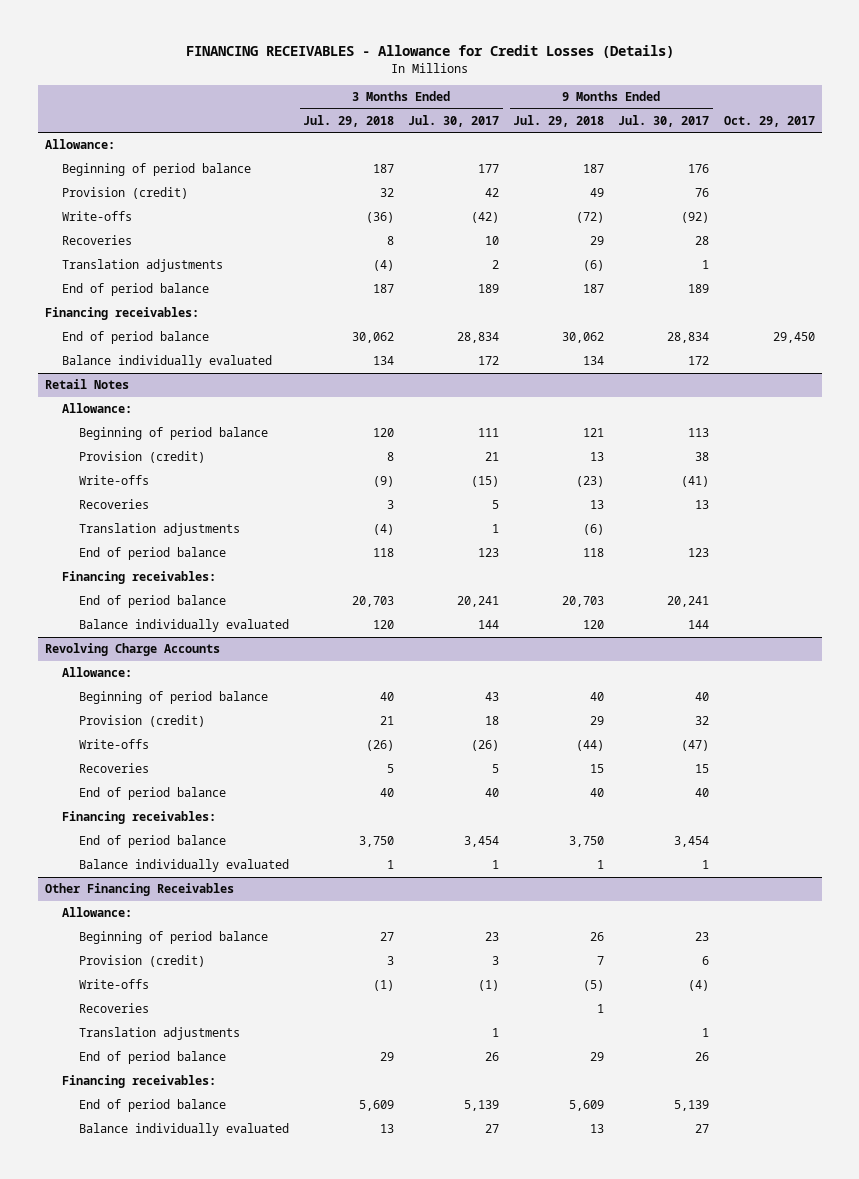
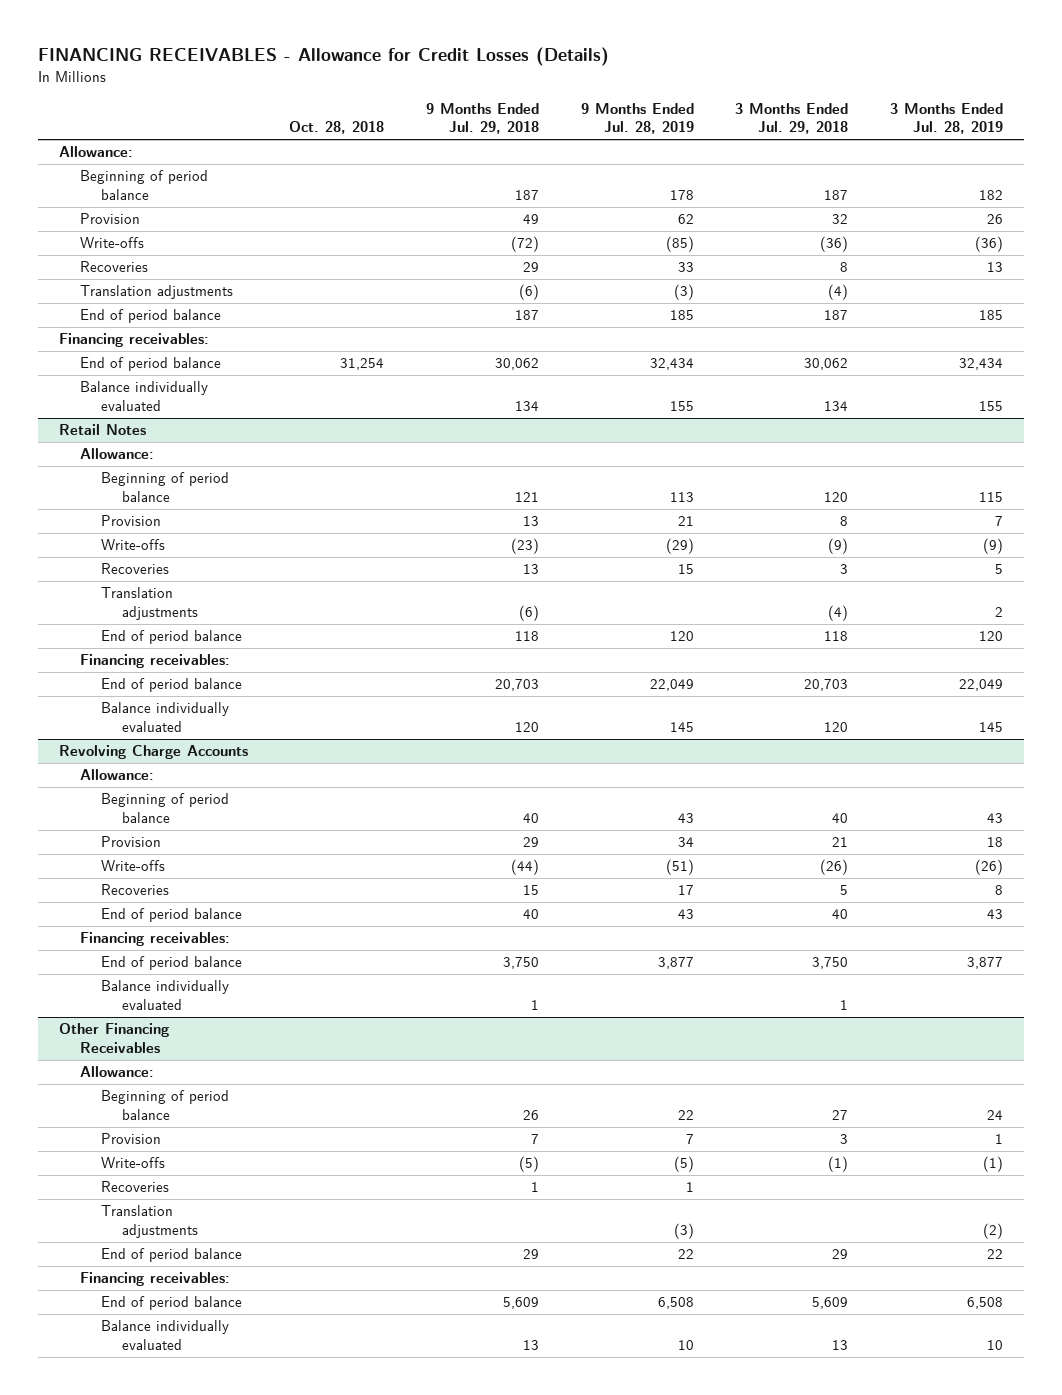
[408,114,500,127] Jul. 30, 2017 -> none
[618,114,710,127] Jul. 30, 2017 -> none
[723,115,815,127] Oct. 29, 2017 -> none
none -> [289,121,385,135] Oct. 28, 2018
none -> [580,103,694,135] 9 Months Ended Jul. 28, 2019
none -> [889,103,1003,135] 3 Months Ended Jul. 28, 2019
[61,187,188,200] Provision (credit) -> [79,213,140,225] Provision
[79,451,206,464] Provision (credit) -> [101,515,162,527] Provision
[79,715,206,728] Provision (credit) -> [101,836,162,848] Provision
[79,955,206,968] Provision (credit) -> [101,1133,162,1145] Provision

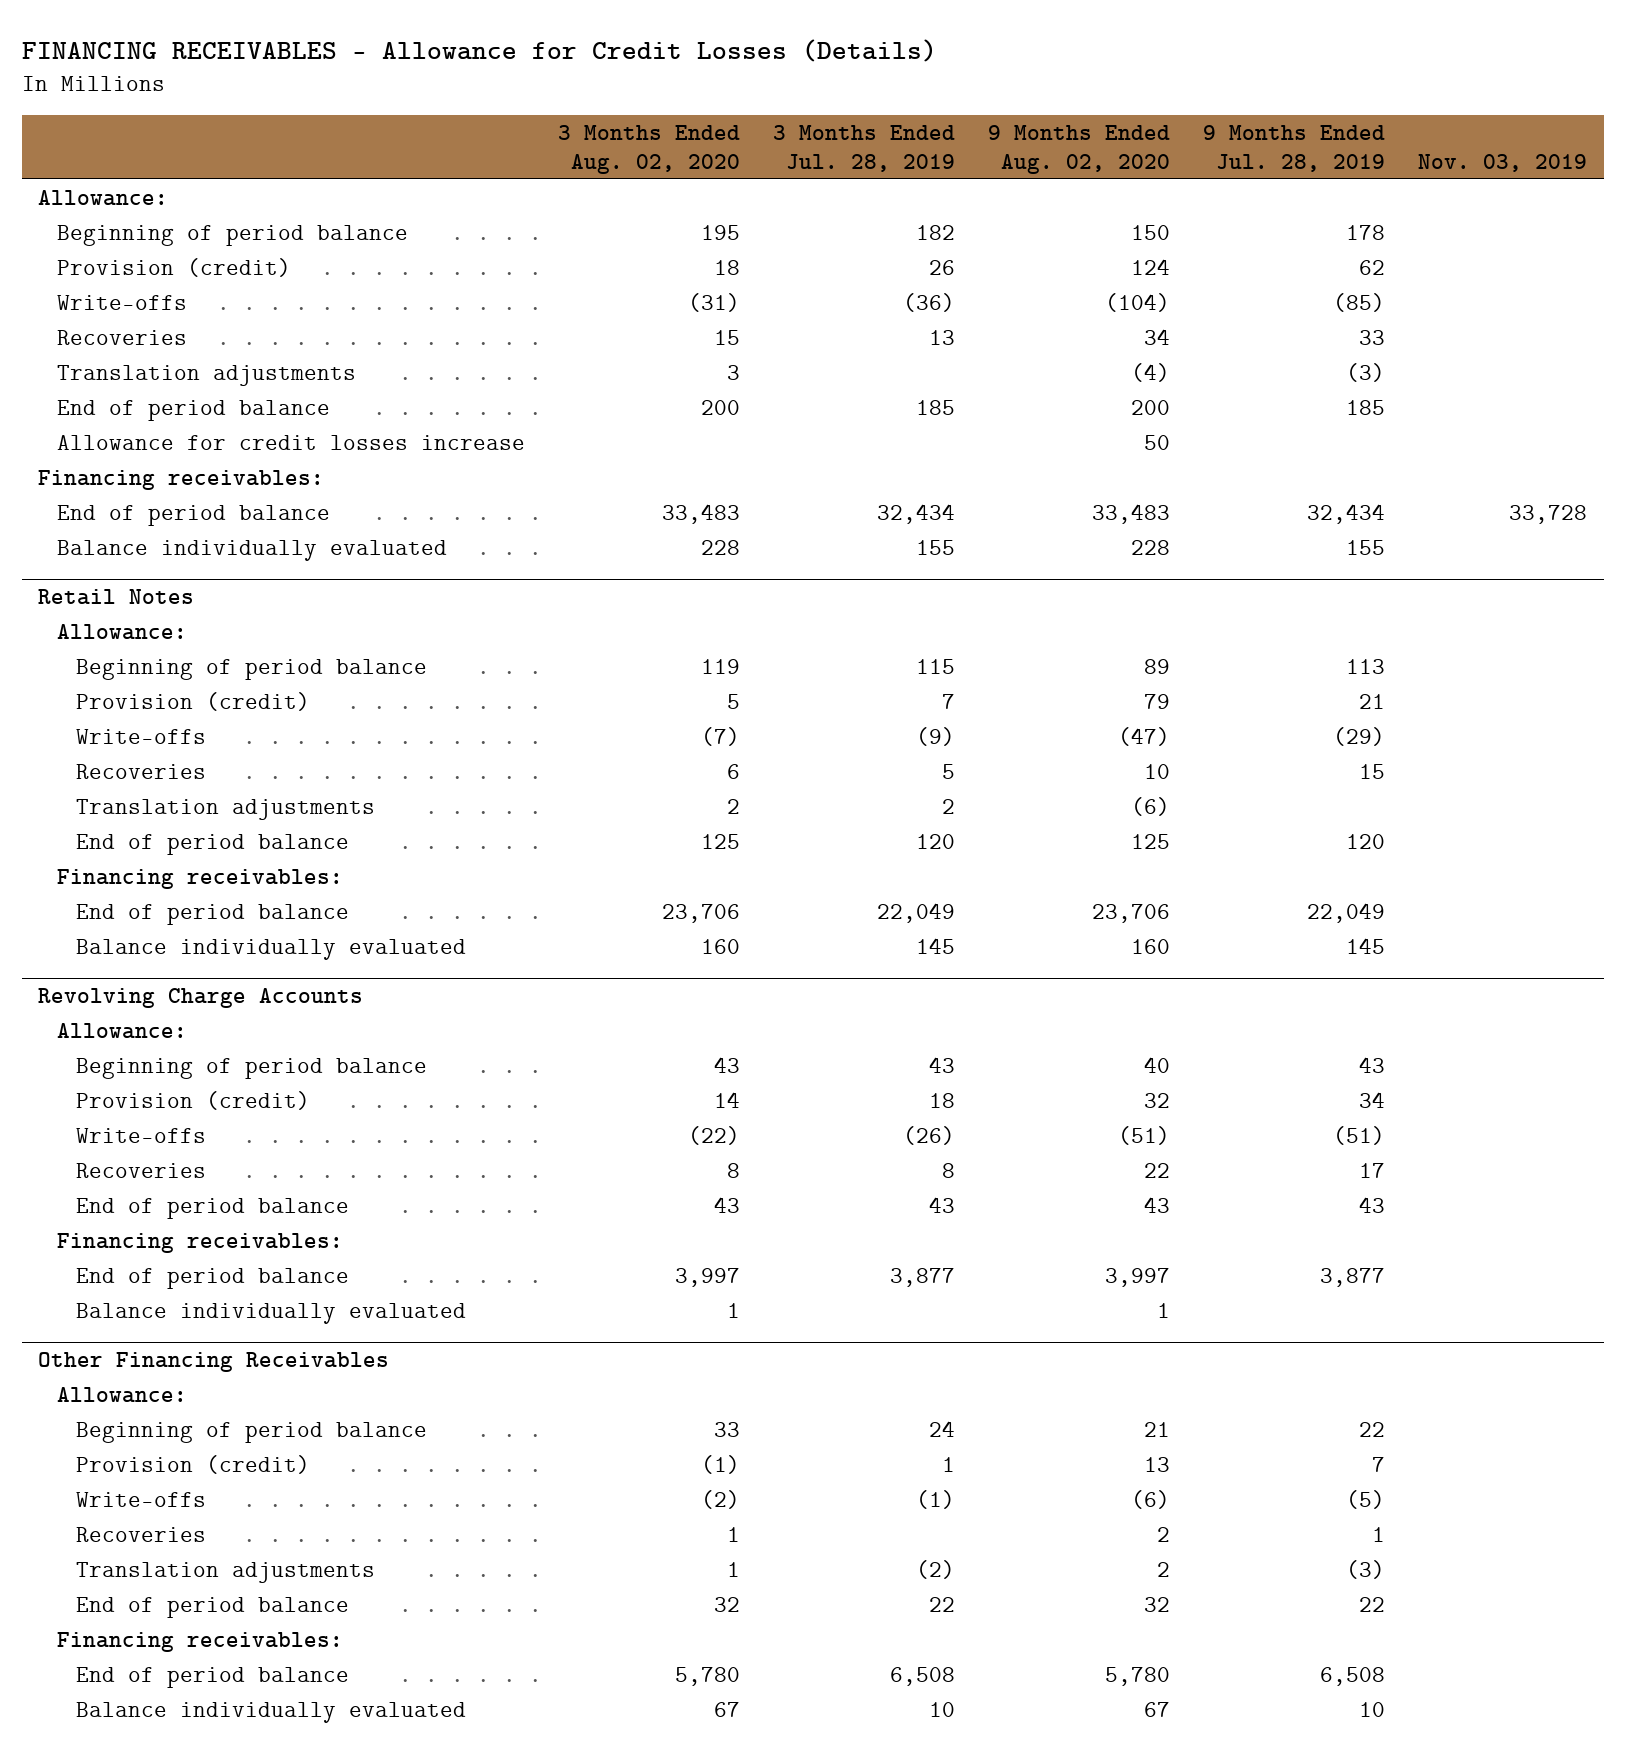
[289,121,385,135] Oct. 28, 2018 -> none
[425,103,539,135] 9 Months Ended Jul. 29, 2018 -> none
[735,103,849,135] 3 Months Ended Jul. 29, 2018 -> none
none -> [558,125,741,174] 3 Months Ended Aug. 02, 2020
none -> [988,125,1171,174] 9 Months Ended Aug. 02, 2020
none -> [1418,153,1588,172] Nov. 03, 2019
[79,213,140,225] Provision -> [57,257,292,277] Provision (credit)
none -> [57,434,526,450] Allowance for credit losses increase
[101,515,162,527] Provision -> [75,691,310,711] Provision (credit)
[101,836,162,848] Provision -> [75,1090,310,1110] Provision (credit)
[101,1133,162,1145] Provision -> [75,1454,310,1474] Provision (credit)

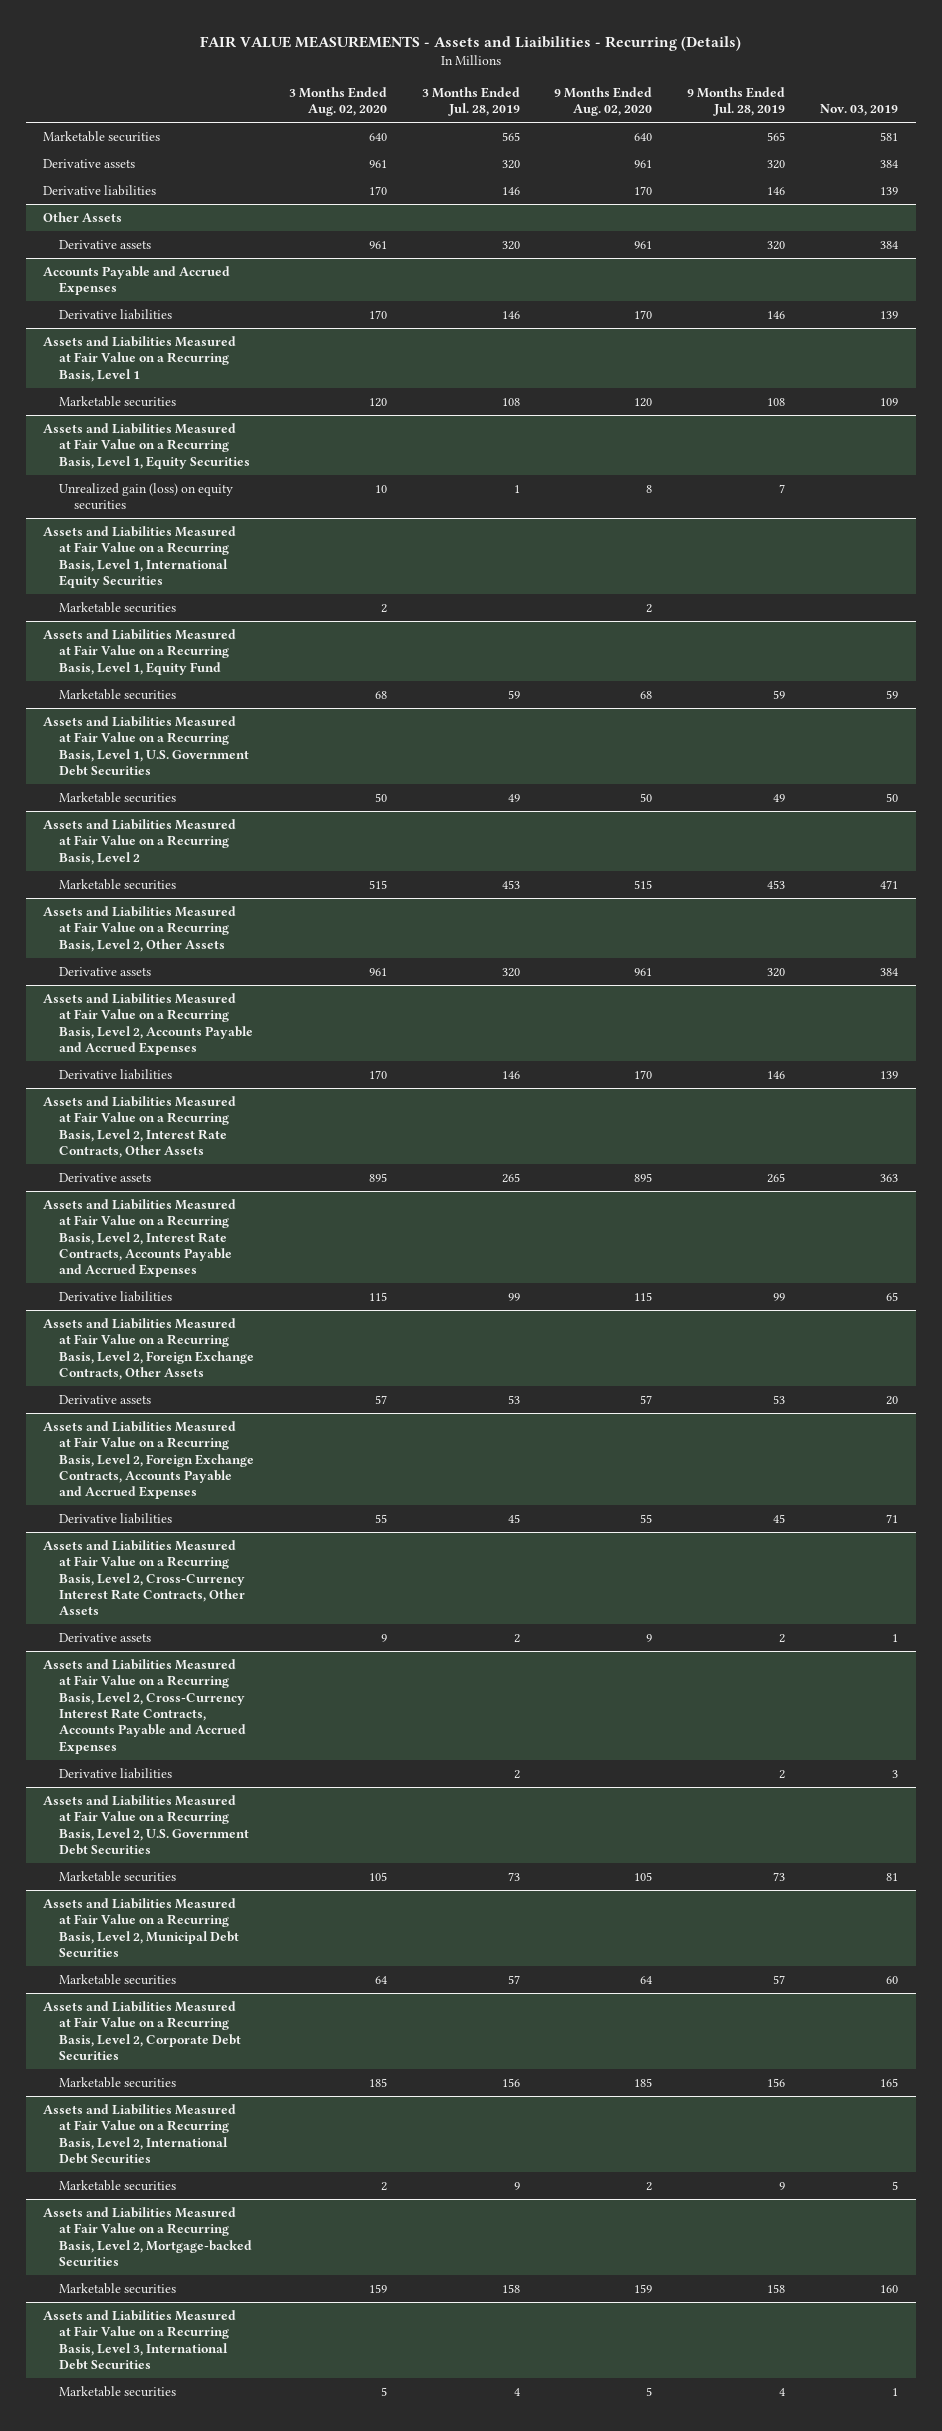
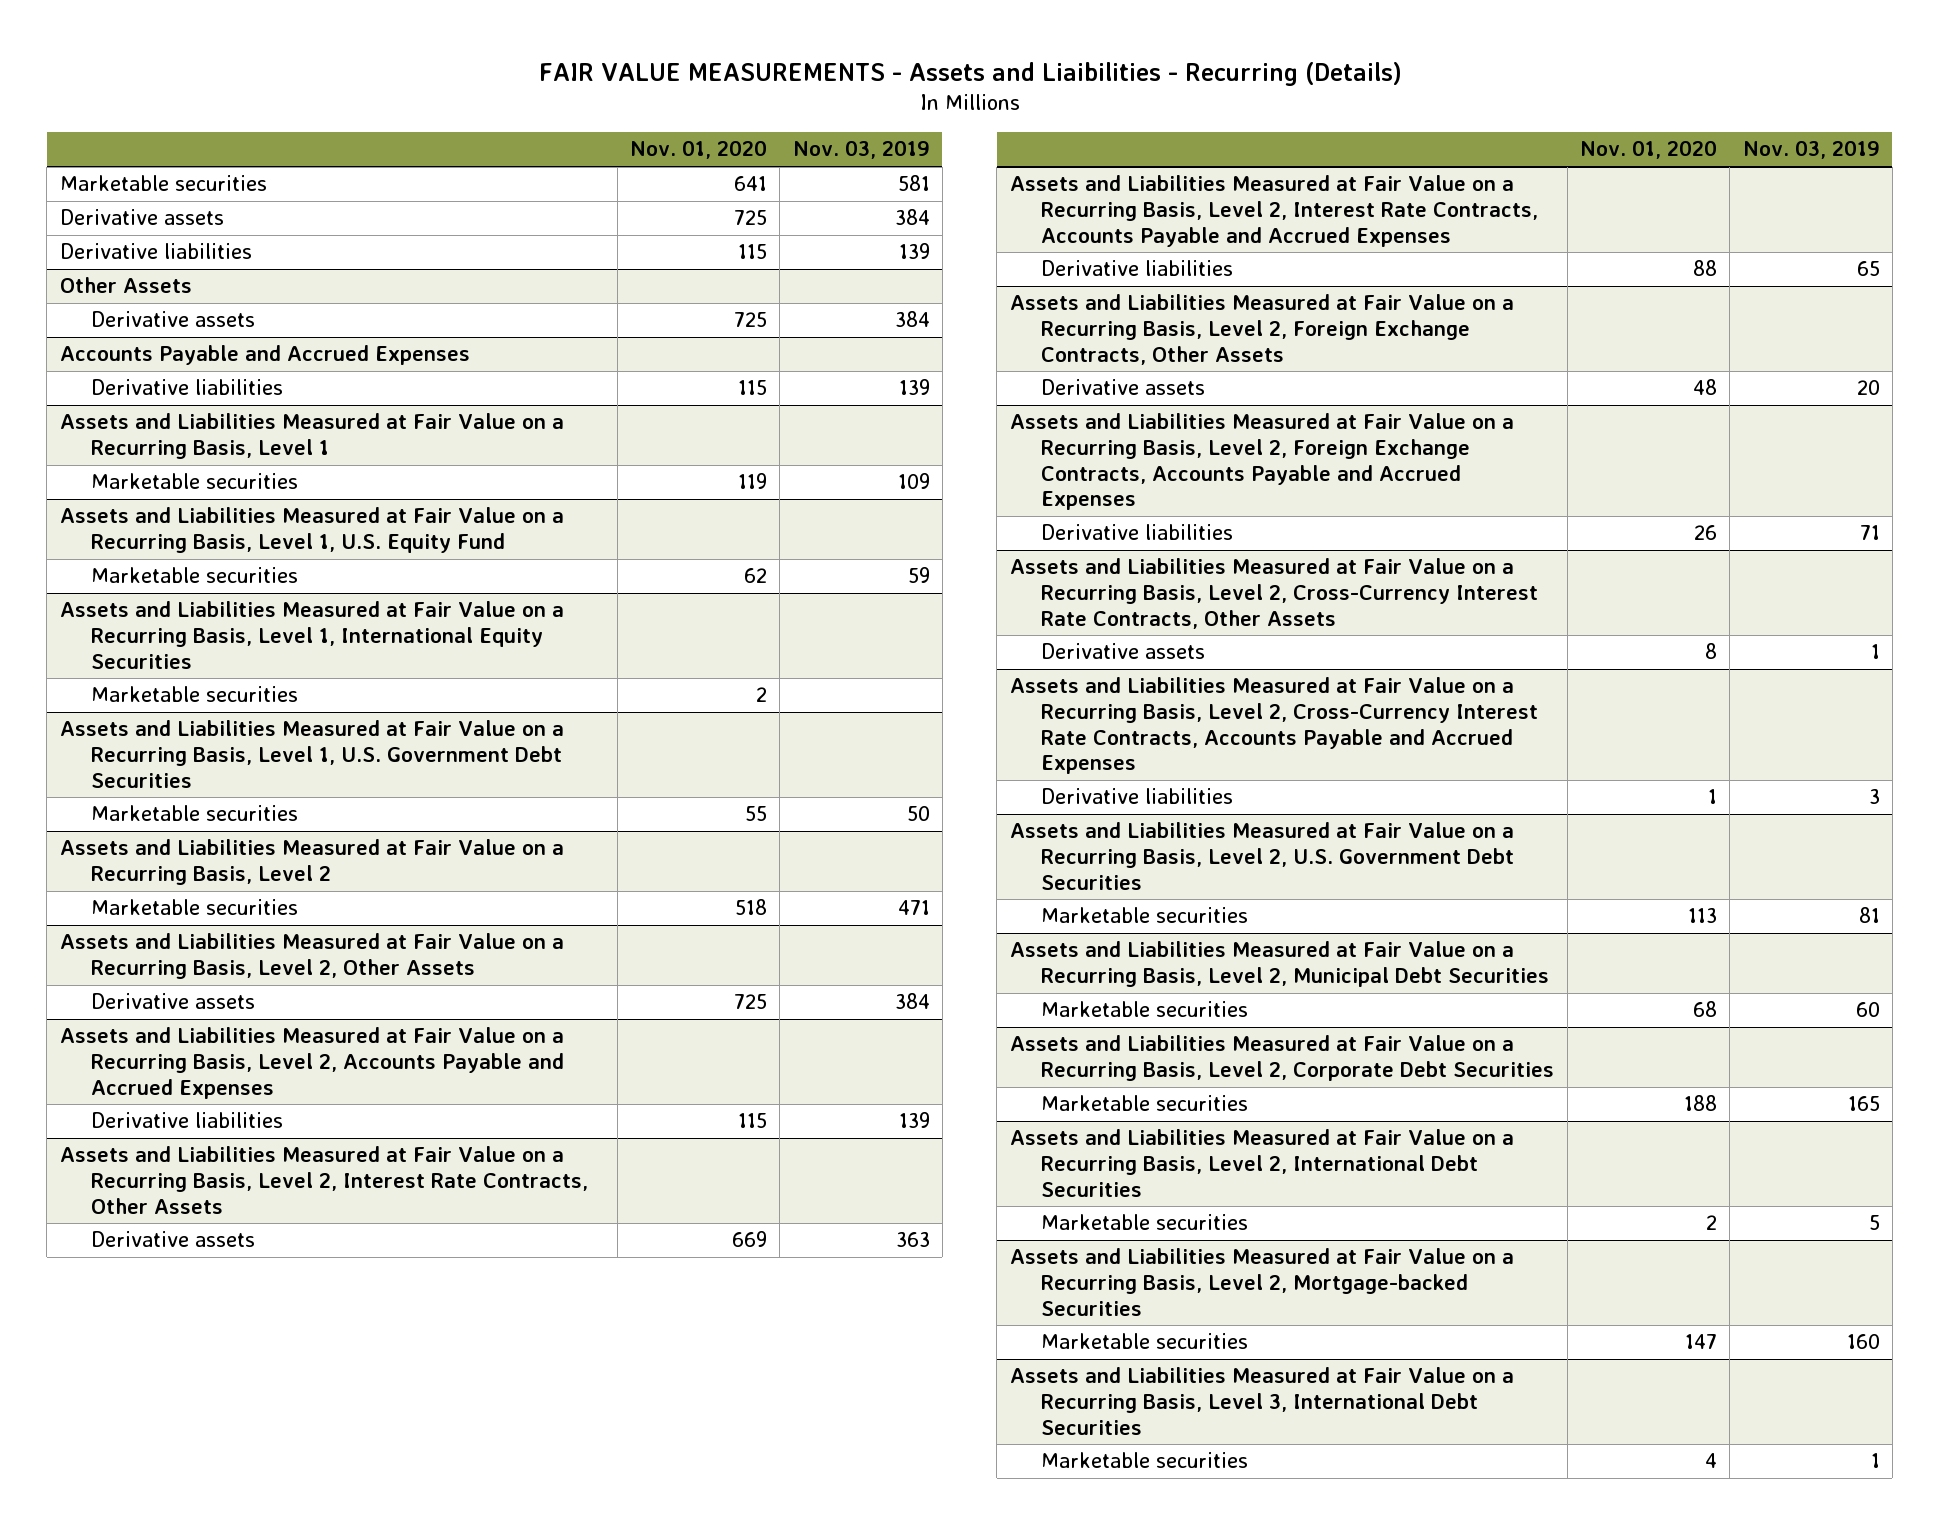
[288,86,387,117] 3 Months Ended Aug. 02, 2020 -> none
[421,86,520,117] 3 Months Ended Jul. 28, 2019 -> none
[554,86,653,117] 9 Months Ended Aug. 02, 2020 -> none
[687,86,786,117] 9 Months Ended Jul. 28, 2019 -> none
none -> [630,140,768,160] Nov. 01, 2020
[58,482,233,511] Unrealized gain (loss) on equity securities -> none
[43,422,250,469] Assets and Liabilities Measured at Fair Value on a Recurring Basis, Level 1, Equity Securities -> [59,507,564,553] Assets and Liabilities Measured at Fair Value on a Recurring Basis, Level 1, U.S. Equity Fund
none -> [91,567,299,584] Marketable securities
[43,628,237,675] Assets and Liabilities Measured at Fair Value on a Recurring Basis, Level 1, Equity Fund -> none
[58,688,176,700] Marketable securities -> none

